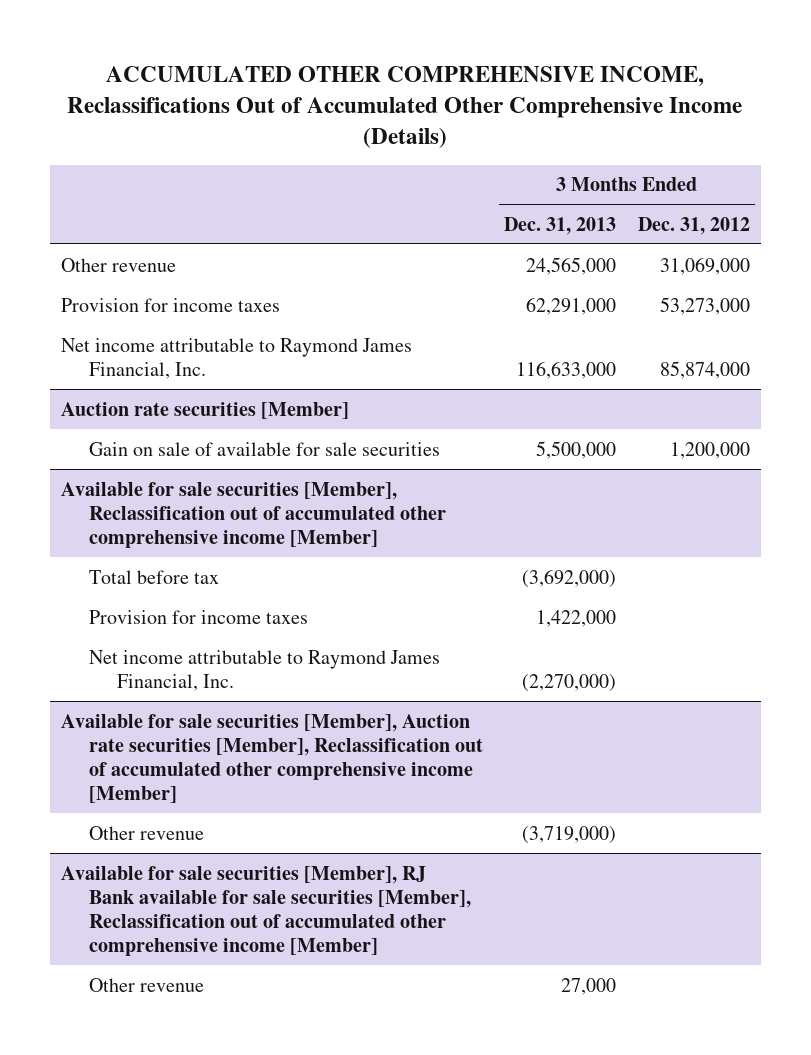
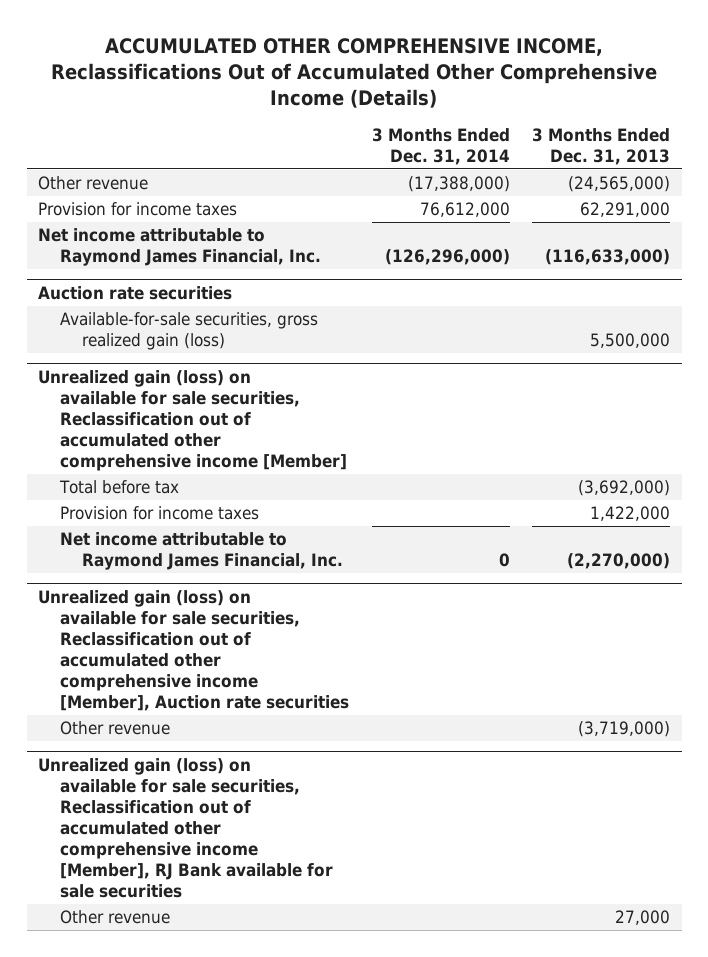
[637,216,750,235] Dec. 31, 2012 -> none
none -> [371,127,510,165] 3 Months Ended Dec. 31, 2014
[526,256,617,275] 24,565,000 -> [568,176,671,193] (24,565,000)
[516,360,617,379] 116,633,000 -> [545,249,671,266] (116,633,000)
[60,401,349,419] Auction rate securities [Member] -> [37,285,232,300] Auction rate securities
[88,441,440,456] Gain on sale of available for sale securities -> [59,312,318,351] Available-for-sale securities, gross realized gain (loss)
[60,481,446,548] Available for sale securities [Member], Reclassification out of accumulated other comprehensive income [Member] -> [37,369,347,471] Unrealized gain (loss) on available for sale securities, Reclassification out of accumulated other comprehensive income [Member]
[60,713,483,804] Available for sale securities [Member], Auction rate securities [Member], Reclassification out of accumulated other comprehensive income [Member] -> [37,589,349,711] Unrealized gain (loss) on available for sale securities, Reclassification out of accumulated other comprehensive income [Member], Auction rate securities
[60,865,471,957] Available for sale securities [Member], RJ Bank available for sale securities [Member], Reclassification out of accumulated other comprehensive income [Member] -> [37,757,333,898] Unrealized gain (loss) on available for sale securities, Reclassification out of accumulated other comprehensive income [Member], RJ Bank available for sale securities

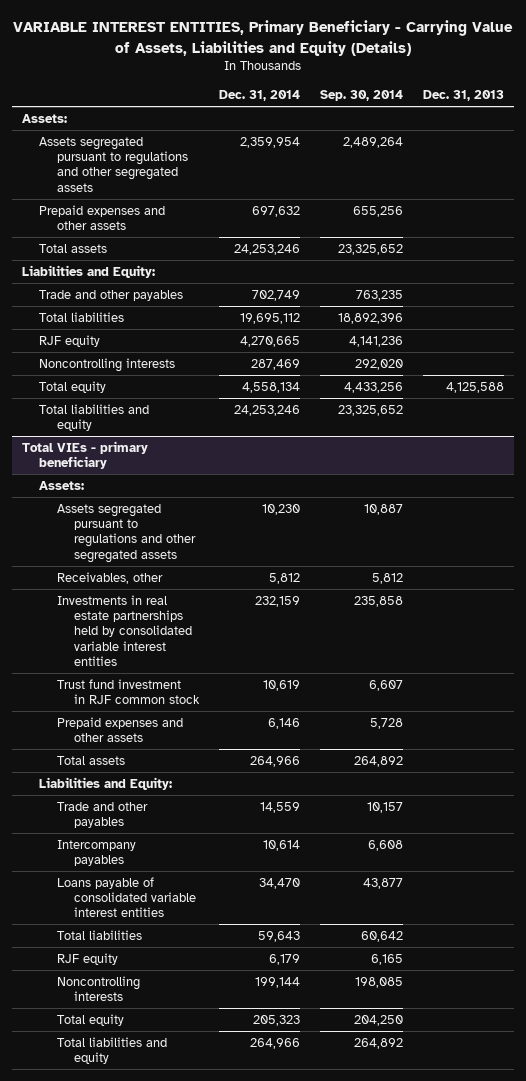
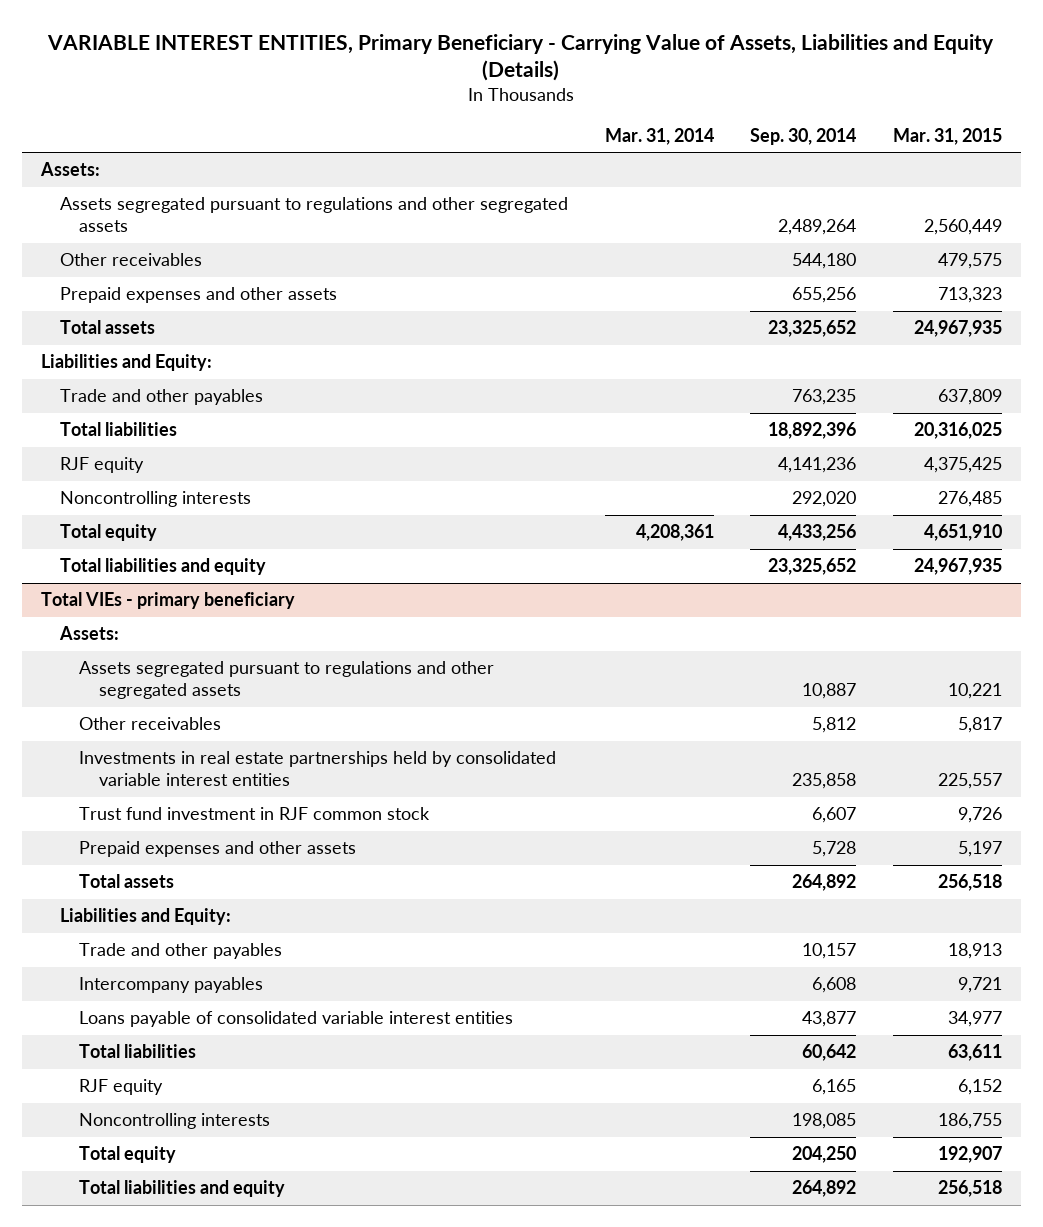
[219,90,301,102] Dec. 31, 2014 -> none
[423,90,505,102] Dec. 31, 2013 -> none
none -> [604,127,714,145] Mar. 31, 2014
none -> [893,127,1003,145] Mar. 31, 2015
none -> [59,253,202,267] Other receivables
[56,571,163,584] Receivables, other -> [79,717,222,731] Other receivables

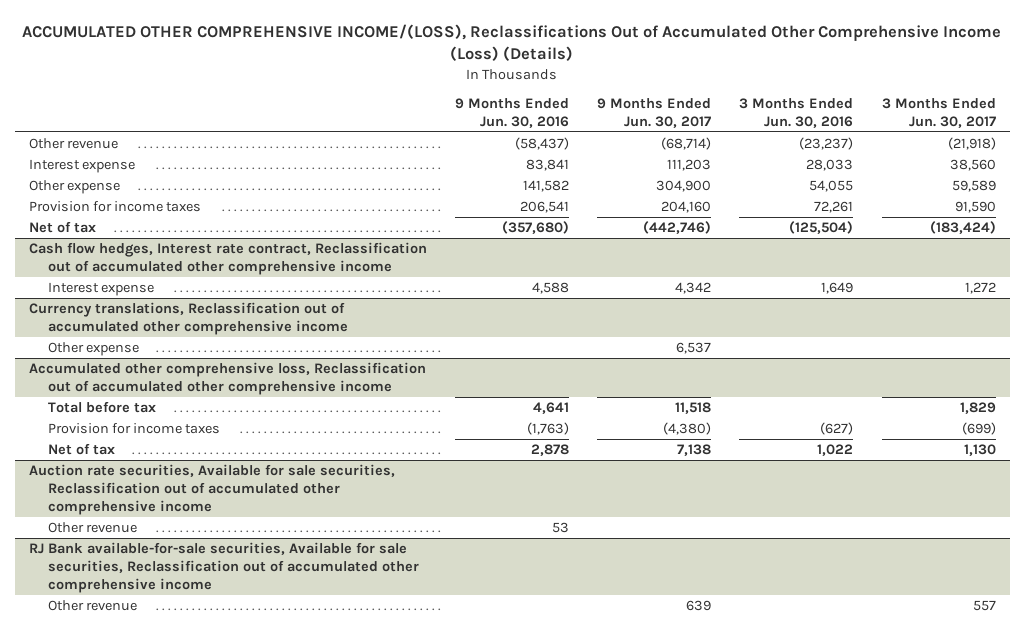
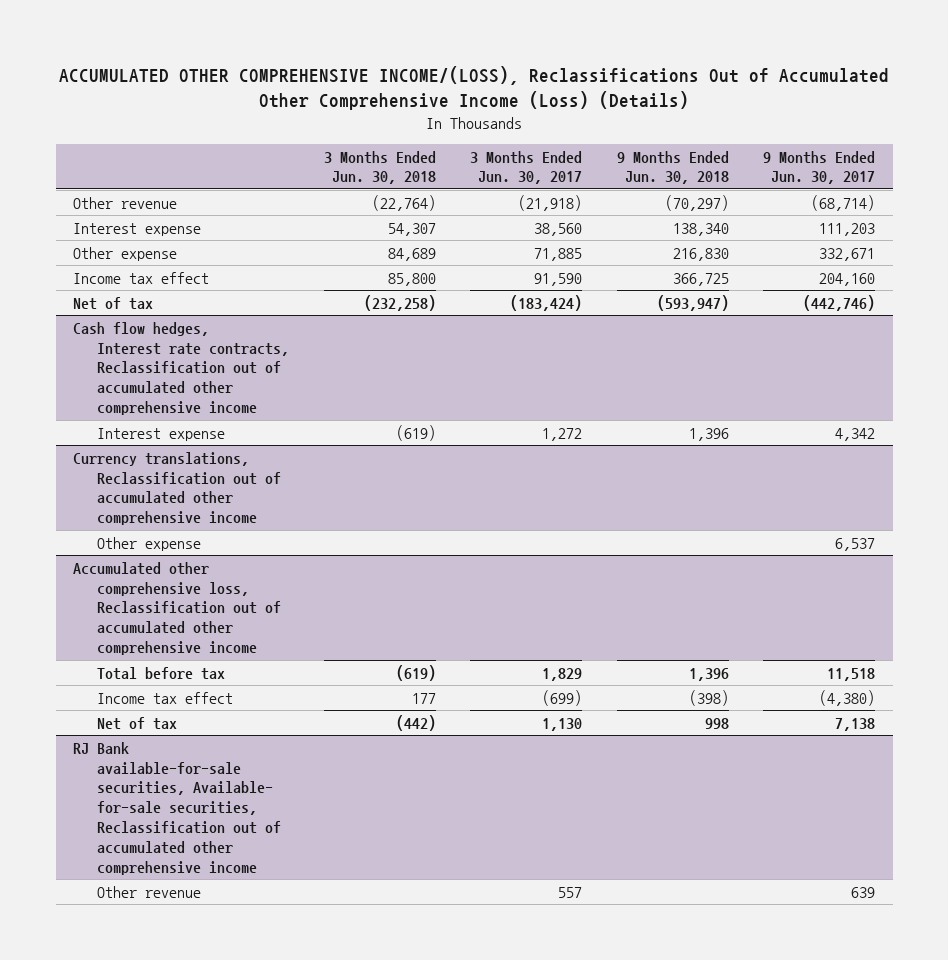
[455,98,570,128] 9 Months Ended Jun. 30, 2016 -> none
[739,98,854,128] 3 Months Ended Jun. 30, 2016 -> none
none -> [323,150,436,185] 3 Months Ended Jun. 30, 2018
none -> [616,150,729,185] 9 Months Ended Jun. 30, 2018
[656,180,712,193] 304,900 -> [819,247,876,261] 332,671
[951,180,996,193] 59,589 -> [534,247,583,261] 71,885
[28,201,201,213] Provision for income taxes -> [72,271,209,284] Income tax effect
[28,242,427,275] Cash flow hedges, Interest rate contract, Reclassification out of accumulated other comprehensive income -> [72,321,289,416] Cash flow hedges, Interest rate contracts, Reclassification out of accumulated other comprehensive income
[47,423,220,435] Provision for income taxes -> [96,691,233,704] Income tax effect
[28,464,395,515] Auction rate securities, Available for sale securities, Reclassification out of accumulated other comprehensive income -> none
[47,522,137,534] Other revenue -> none
[28,542,419,593] RJ Bank available-for-sale securities, Available for sale securities, Reclassification out of accumulated other comprehensive income -> [72,741,281,875] RJ Bank available-for-sale securities, Available- for-sale securities, Reclassification out of accumulated other comprehensive income

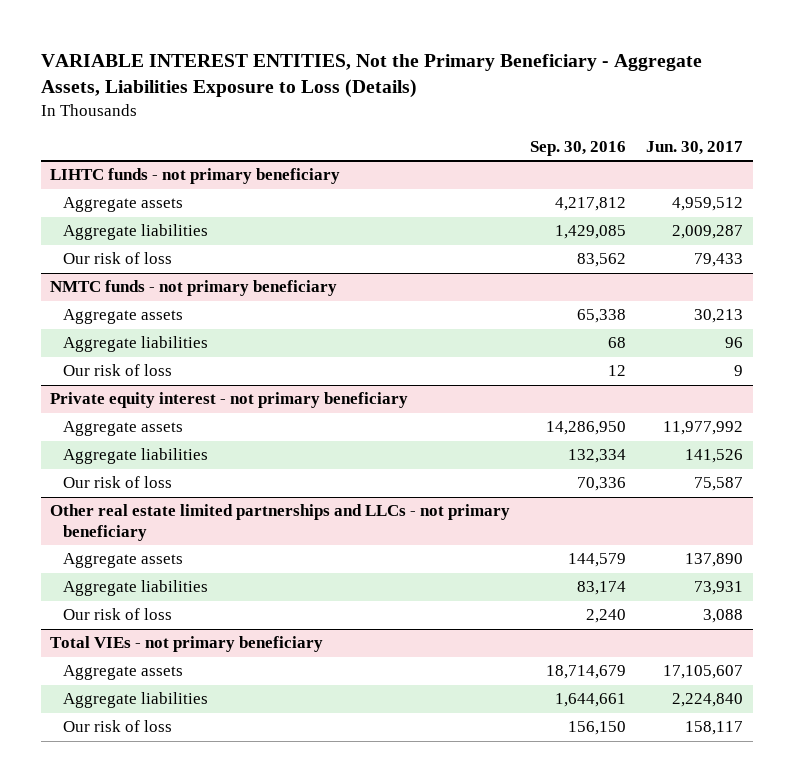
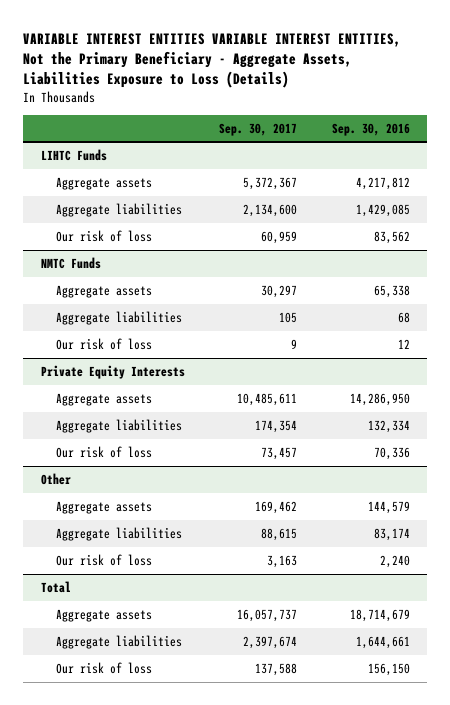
[40,53,702,98] VARIABLE INTEREST ENTITIES, Not the Primary Beneficiary - Aggregate Assets, Liabilities Exposure to Loss (Details) -> [23,32,402,89] VARIABLE INTEREST ENTITIES VARIABLE INTEREST ENTITIES, Not the Primary Beneficiary - Aggregate Assets, Liabilities Exposure to Loss (Details)
[646,140,744,155] Jun. 30, 2017 -> none
none -> [219,122,298,136] Sep. 30, 2017
[50,168,341,185] LIHTC funds - not primary beneficiary -> [40,148,107,161] LIHTC Funds
[50,280,338,297] NMTC funds - not primary beneficiary -> [40,256,101,269] NMTC Funds
[50,392,409,409] Private equity interest - not primary beneficiary -> [40,364,185,379] Private Equity Interests
[50,504,511,541] Other real estate limited partnerships and LLCs - not primary beneficiary -> [40,472,71,485] Other
[50,636,324,653] Total VIEs - not primary beneficiary -> [40,580,71,593] Total

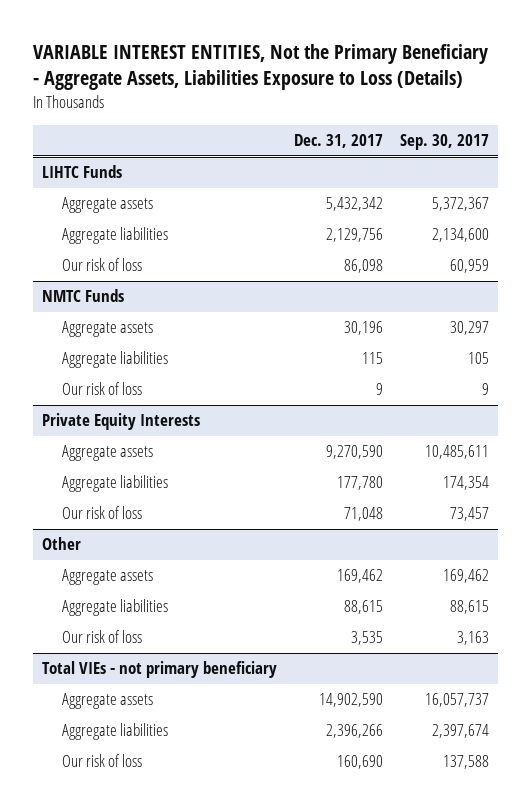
[23,32,402,89] VARIABLE INTEREST ENTITIES VARIABLE INTEREST ENTITIES, Not the Primary Beneficiary - Aggregate Assets, Liabilities Exposure to Loss (Details) -> [33,44,489,91] VARIABLE INTEREST ENTITIES, Not the Primary Beneficiary - Aggregate Assets, Liabilities Exposure to Loss (Details)
[331,122,410,136] Sep. 30, 2016 -> none
none -> [294,134,384,149] Dec. 31, 2017
[40,580,71,593] Total -> [41,661,277,679] Total VIEs - not primary beneficiary

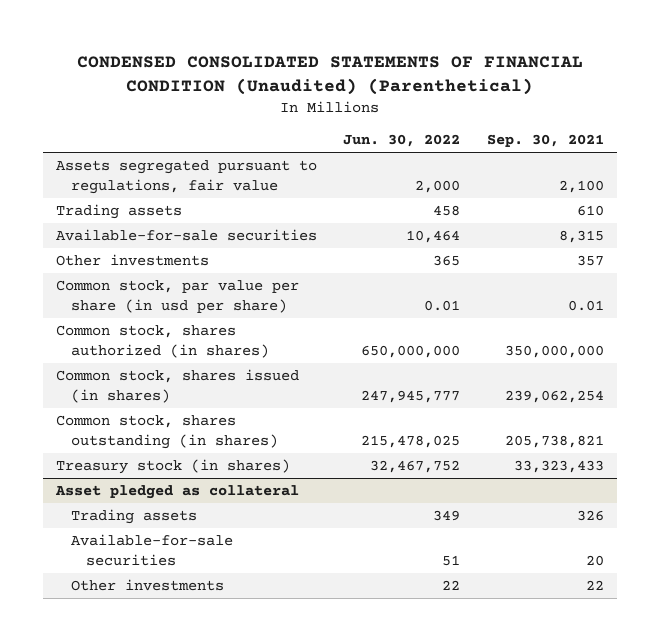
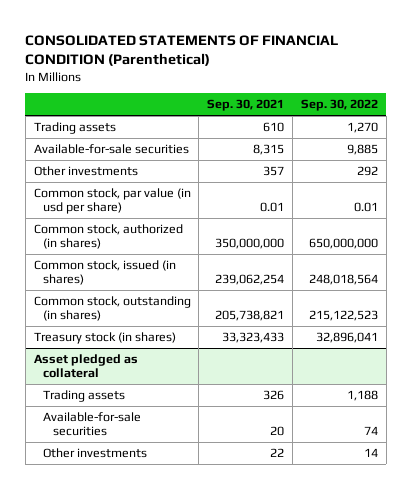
[76,55,583,95] CONDENSED CONSOLIDATED STATEMENTS OF FINANCIAL CONDITION (Unaudited) (Parenthetical) -> [25,34,339,67] CONSOLIDATED STATEMENTS OF FINANCIAL CONDITION (Parenthetical)
[343,134,461,148] Jun. 30, 2022 -> none
none -> [301,99,379,112] Sep. 30, 2022
[55,160,317,195] Assets segregated pursuant to regulations, fair value -> none
[55,280,299,314] Common stock, par value per share (in usd per share) -> [33,188,191,215] Common stock, par value (in usd per share)
[55,325,270,359] Common stock, shares authorized (in shares) -> [33,224,183,250] Common stock, authorized (in shares)
[55,369,299,404] Common stock, shares issued (in shares) -> [33,260,176,286] Common stock, issued (in shares)
[55,415,279,450] Common stock, shares outstanding (in shares) -> [33,296,191,322] Common stock, outstanding (in shares)

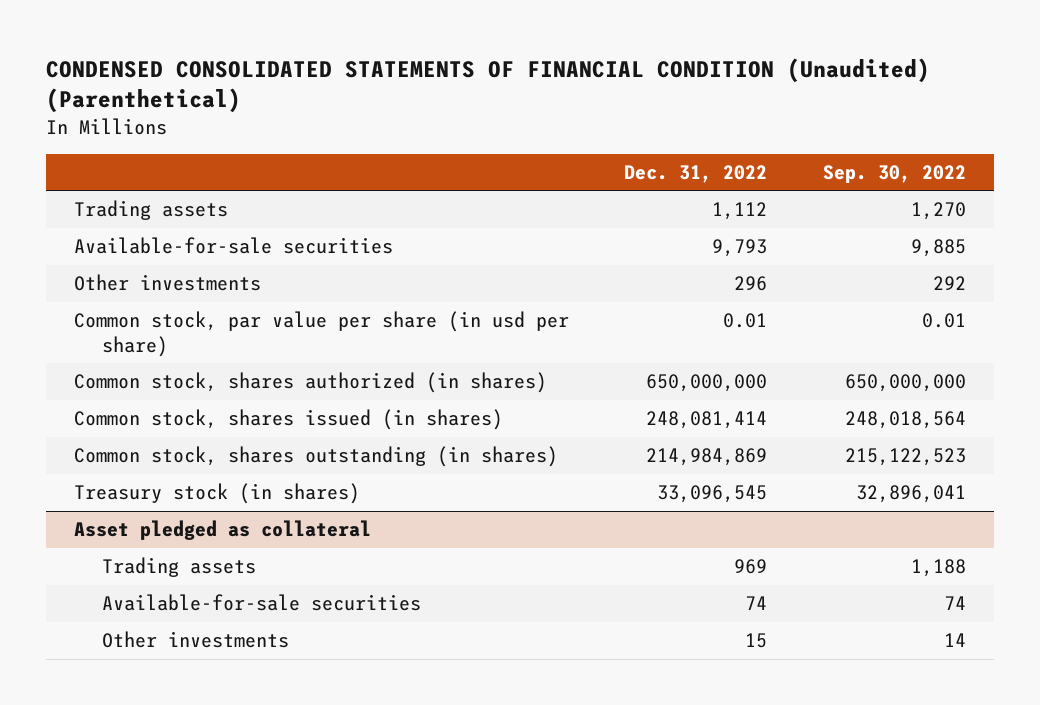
[25,34,339,67] CONSOLIDATED STATEMENTS OF FINANCIAL CONDITION (Parenthetical) -> [46,57,931,114] CONDENSED CONSOLIDATED STATEMENTS OF FINANCIAL CONDITION (Unaudited) (Parenthetical)
[207,99,285,112] Sep. 30, 2021 -> none
none -> [624,164,768,183] Dec. 31, 2022
[33,188,191,215] Common stock, par value (in usd per share) -> [73,311,569,357] Common stock, par value per share (in usd per share)
[33,224,183,250] Common stock, authorized (in shares) -> [73,372,547,394] Common stock, shares authorized (in shares)
[33,260,176,286] Common stock, issued (in shares) -> [73,409,503,431] Common stock, shares issued (in shares)
[33,296,191,322] Common stock, outstanding (in shares) -> [73,446,558,468] Common stock, shares outstanding (in shares)

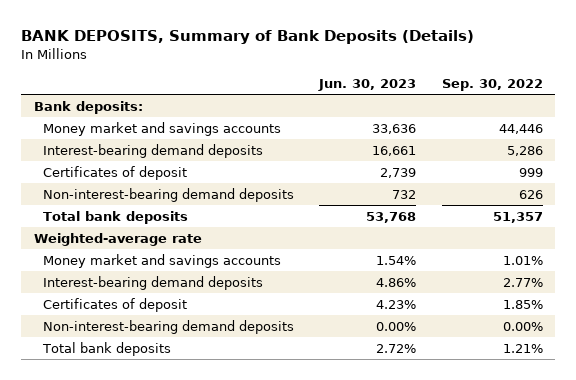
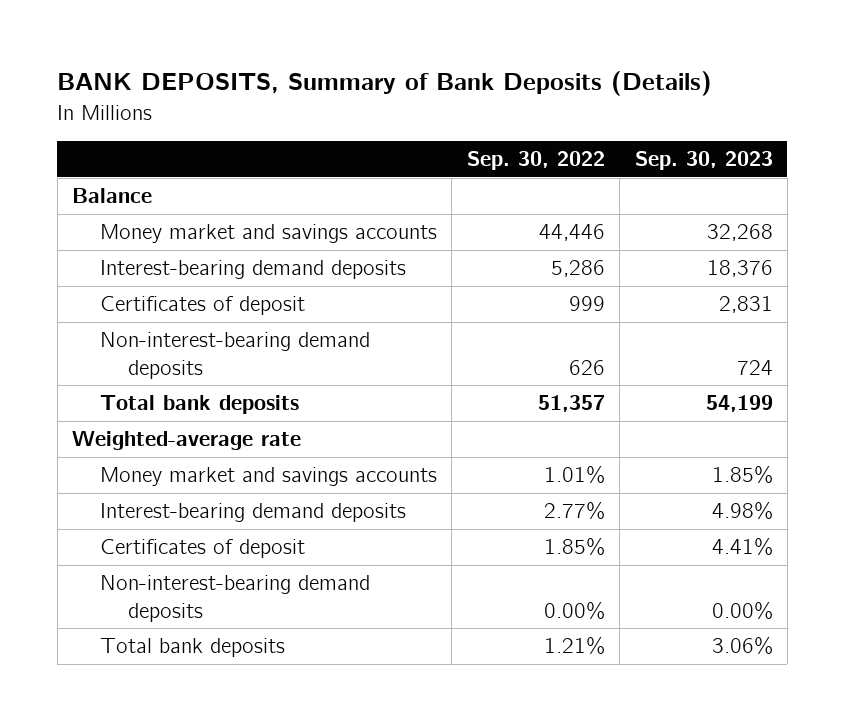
[318,78,417,91] Jun. 30, 2023 -> none
none -> [634,151,773,171] Sep. 30, 2023
[33,100,143,114] Bank deposits: -> [71,188,152,204] Balance

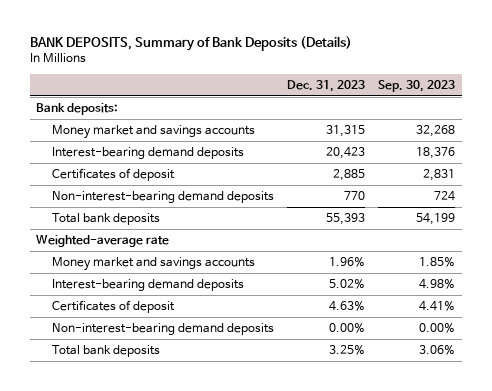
[466,151,605,171] Sep. 30, 2022 -> none
none -> [287,79,366,92] Dec. 31, 2023
[71,188,152,204] Balance -> [36,102,119,115] Bank deposits:

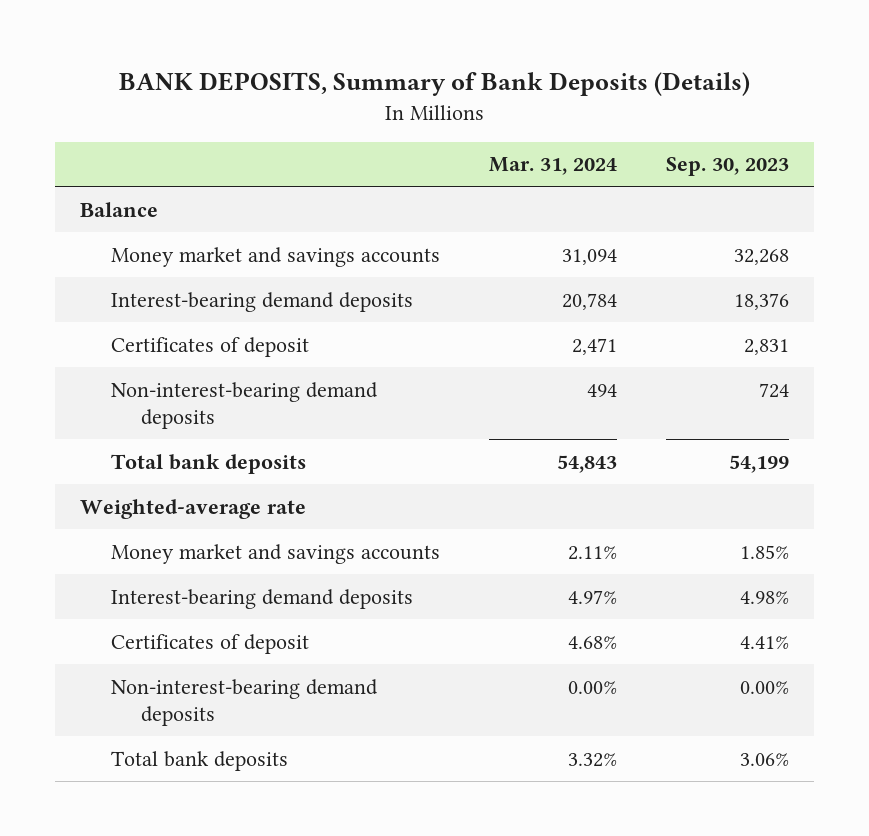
[287,79,366,92] Dec. 31, 2023 -> none
none -> [488,157,617,176] Mar. 31, 2024
[36,102,119,115] Bank deposits: -> [79,201,158,217] Balance

